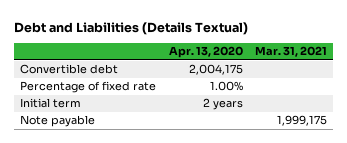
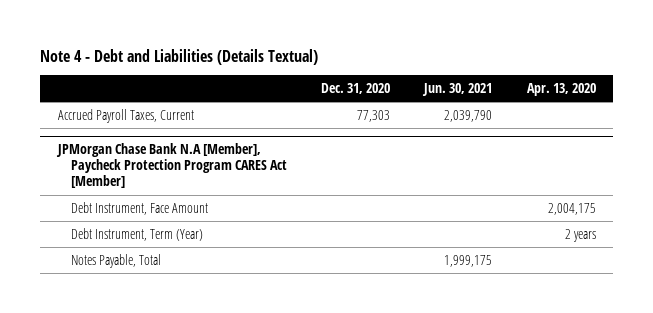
[14,21,249,35] Debt and Liabilities (Details Textual) -> [40,48,319,65] Note 4 - Debt and Liabilities (Details Textual)
[254,46,327,58] Mar. 31, 2021 -> none
none -> [321,83,391,95] Dec. 31, 2020
none -> [422,83,493,97] Jun. 30, 2021
[20,64,119,75] Convertible debt -> none
[20,81,157,94] Percentage of fixed rate -> none
[20,98,82,109] Initial term -> none
[20,115,96,128] Note payable -> none
none -> [57,109,194,124] Accrued Payroll Taxes, Current
none -> [55,143,287,189] JPMorgan Chase Bank N.A [Member], Paycheck Protection Program CARES Act [Member]
none -> [70,202,208,216] Debt Instrument, Face Amount
none -> [70,228,203,242] Debt Instrument, Term (Year)
none -> [70,254,161,269] Notes Payable, Total

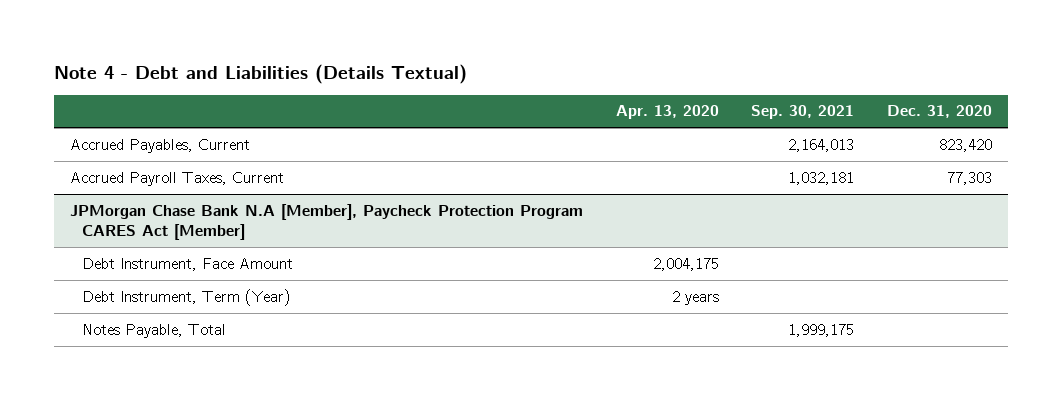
[422,83,493,97] Jun. 30, 2021 -> none
none -> [751,105,855,120] Sep. 30, 2021
none -> [70,138,251,153] Accrued Payables, Current

